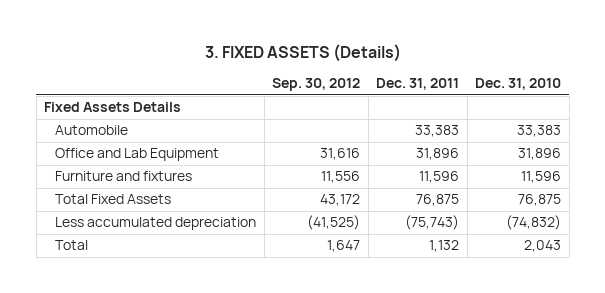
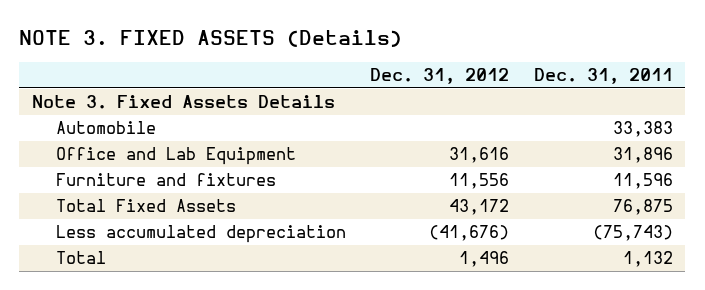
[204,43,401,62] 3. FIXED ASSETS (Details) -> [19,30,403,48] NOTE 3. FIXED ASSETS (Details)
[272,78,361,92] Sep. 30, 2012 -> none
[475,78,562,91] Dec. 31, 2010 -> none
none -> [370,67,510,84] Dec. 31, 2012
[44,102,182,113] Fixed Assets Details -> [31,95,335,110] Note 3. Fixed Assets Details

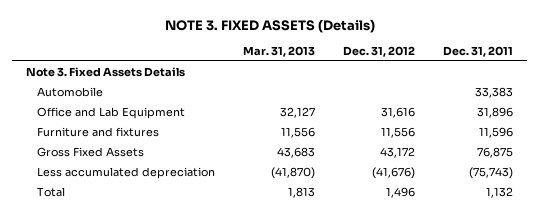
none -> [243,45,316,57] Mar. 31, 2013
[55,199,236,213] Total Fixed Assets -> [37,146,145,157] Gross Fixed Assets

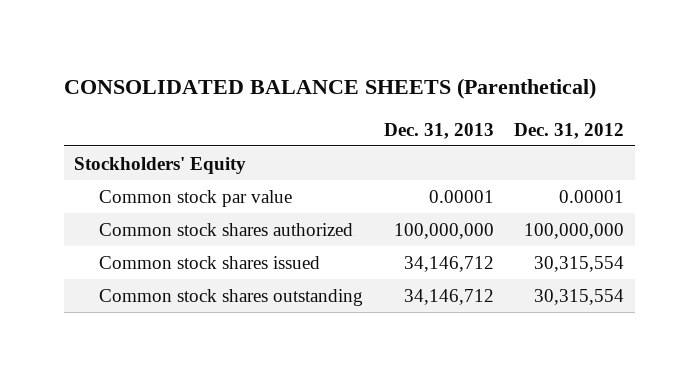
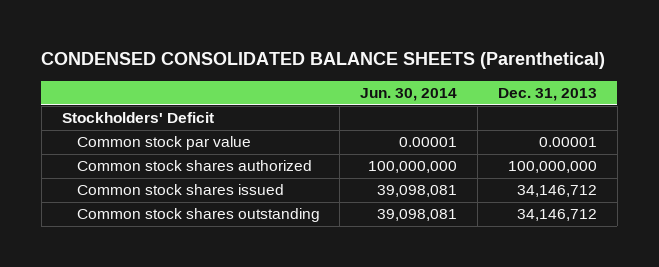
[64,77,597,99] CONSOLIDATED BALANCE SHEETS (Parenthetical) -> [41,52,606,70] CONDENSED CONSOLIDATED BALANCE SHEETS (Parenthetical)
[514,122,625,139] Dec. 31, 2012 -> none
none -> [360,88,458,102] Jun. 30, 2014
[74,156,247,174] Stockholders' Equity -> [61,112,214,124] Stockholders' Deficit

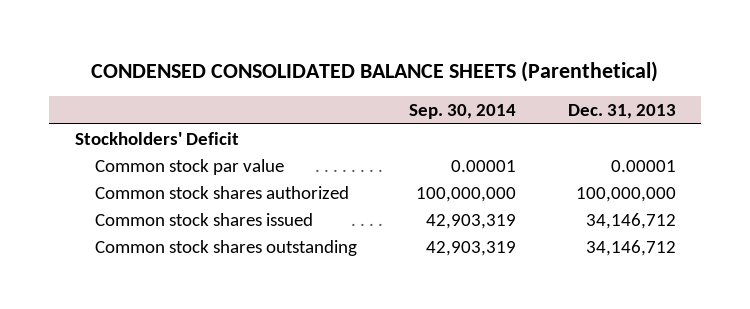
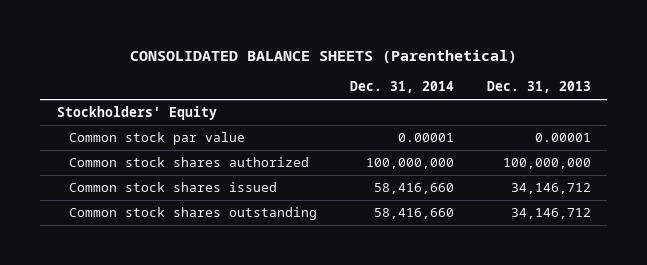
[91,60,659,82] CONDENSED CONSOLIDATED BALANCE SHEETS (Parenthetical) -> [129,49,517,63] CONSOLIDATED BALANCE SHEETS (Parenthetical)
[408,104,516,120] Sep. 30, 2014 -> none
none -> [350,81,455,94] Dec. 31, 2014
[74,131,239,145] Stockholders' Deficit -> [56,106,217,121] Stockholders' Equity

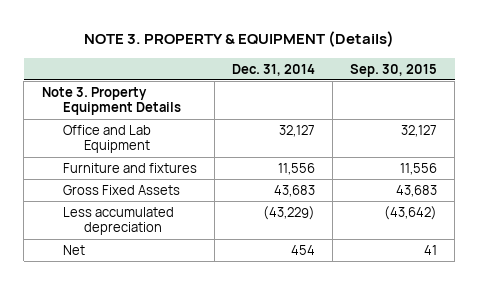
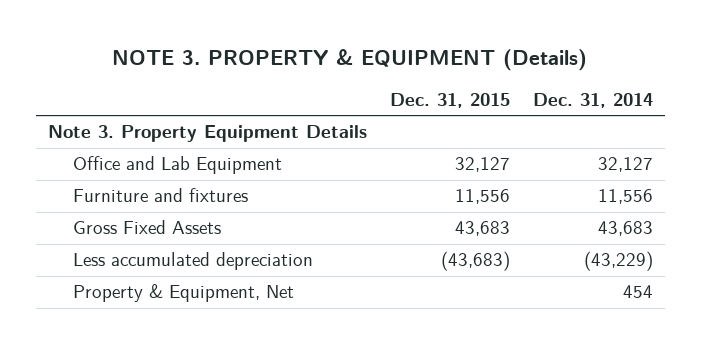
[349,63,437,77] Sep. 30, 2015 -> none
none -> [389,92,510,108] Dec. 31, 2015
[62,244,85,255] Net -> [73,284,295,303] Property & Equipment, Net

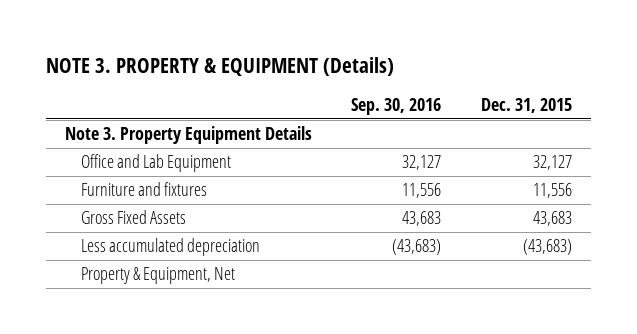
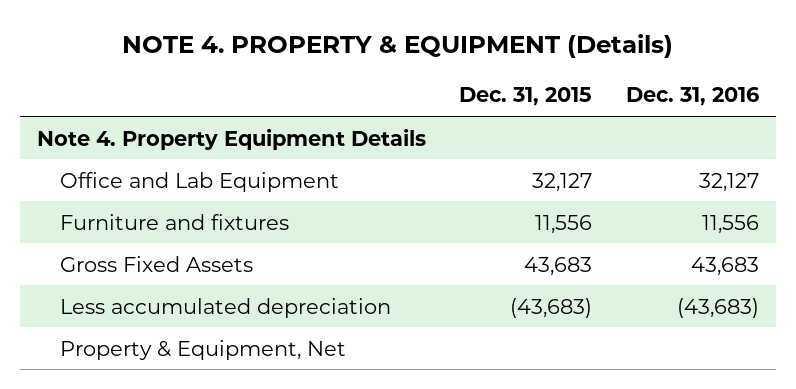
[45,57,394,77] NOTE 3. PROPERTY & EQUIPMENT (Details) -> [121,33,673,58] NOTE 4. PROPERTY & EQUIPMENT (Details)
[351,98,442,116] Sep. 30, 2016 -> none
none -> [626,87,760,107] Dec. 31, 2016
[65,126,313,145] Note 3. Property Equipment Details -> [36,128,426,150] Note 4. Property Equipment Details

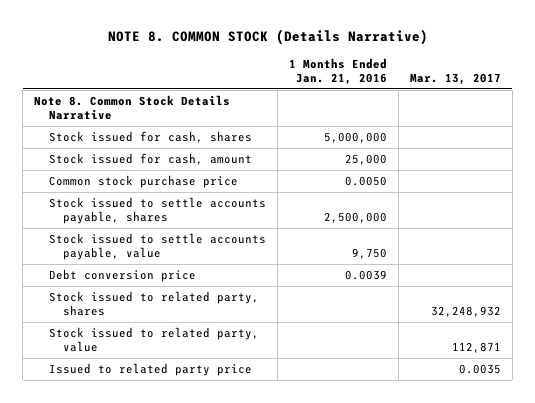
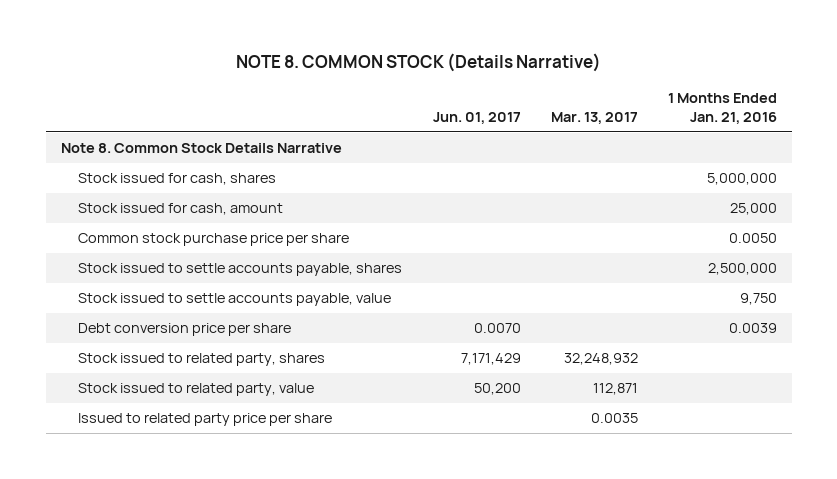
none -> [432,112,521,125] Jun. 01, 2017
[48,175,238,189] Common stock purchase price -> [78,233,350,247] Common stock purchase price per share
[48,269,196,283] Debt conversion price -> [78,323,292,337] Debt conversion price per share
[48,363,252,377] Issued to related party price -> [78,413,333,427] Issued to related party price per share

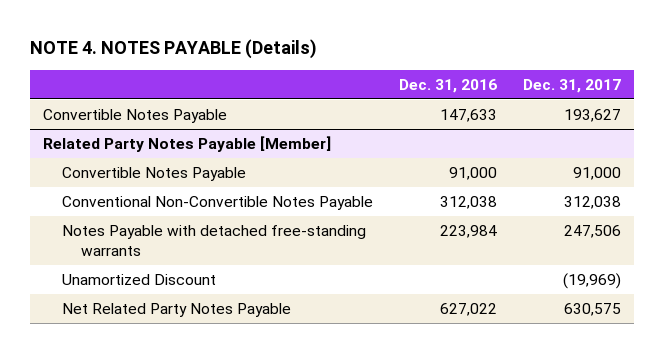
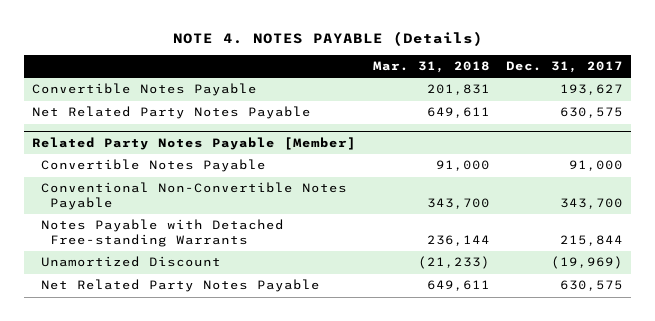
[399,78,498,93] Dec. 31, 2016 -> none
none -> [372,61,490,74] Mar. 31, 2018
none -> [32,106,312,120] Net Related Party Notes Payable
[564,196,622,210] 312,038 -> [559,197,623,209] 343,700
[61,225,366,257] Notes Payable with detached free-standing warrants -> [41,219,285,247] Notes Payable with Detached Free-standing Warrants
[564,225,622,239] 247,506 -> [559,234,623,246] 215,844

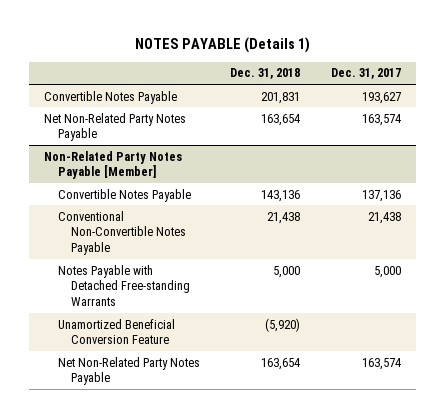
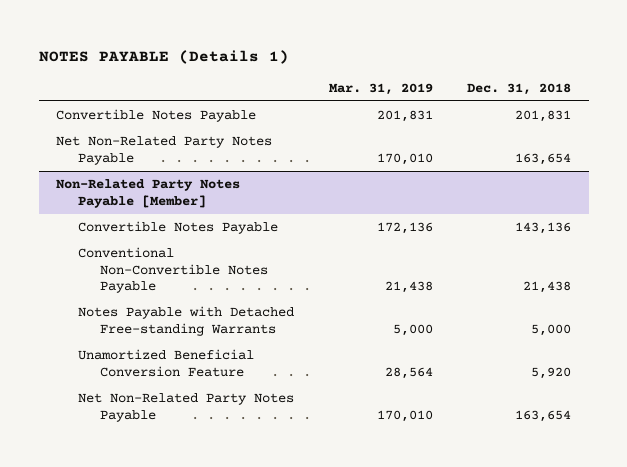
[330,68,401,80] Dec. 31, 2017 -> none
none -> [328,82,433,95] Mar. 31, 2019
[265,317,301,332] (5,920) -> [531,366,572,379] 5,920

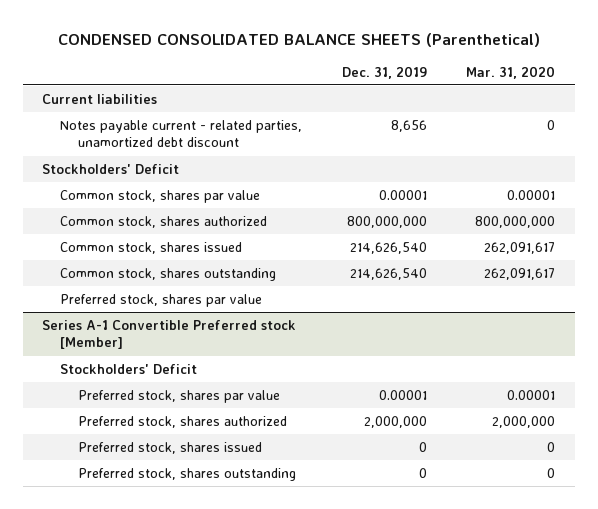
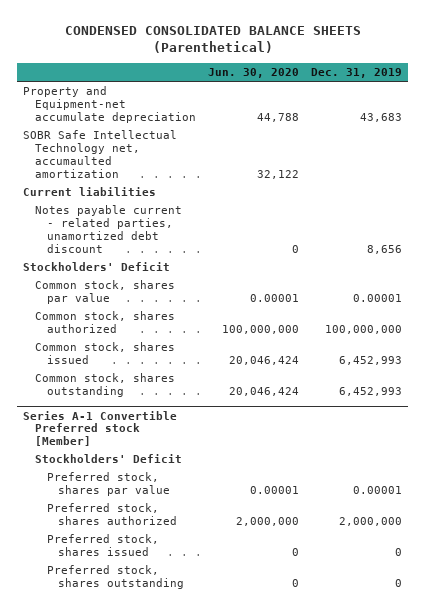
[466,65,556,79] Mar. 31, 2020 -> none
none -> [207,68,299,79] Jun. 30, 2020
none -> [23,86,196,123] Property and Equipment-net accumulate depreciation
none -> [23,130,178,178] SOBR Safe Intellectual Technology net, accumaulted amortization
[60,293,263,307] Preferred stock, shares par value -> none
[346,215,427,228] 800,000,000 -> [324,324,402,334] 100,000,000
[349,241,427,254] 214,626,540 -> [338,355,402,365] 6,452,993
[349,267,427,280] 214,626,540 -> [338,386,402,396] 6,452,993

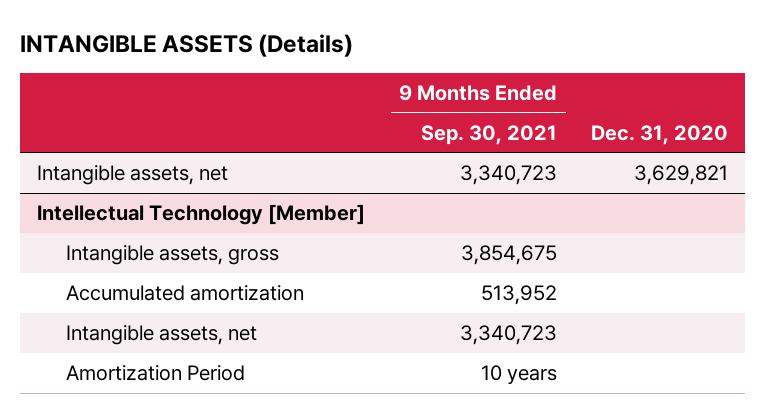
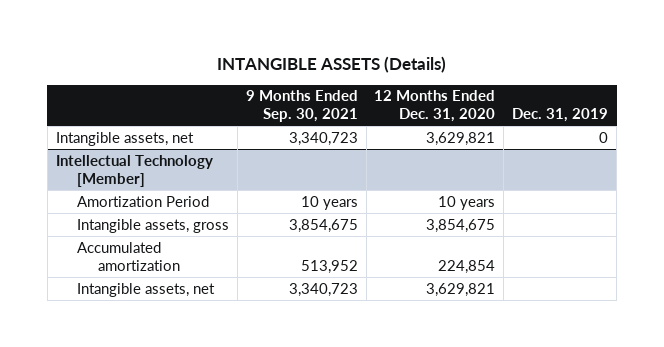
[591,124,729,145] Dec. 31, 2020 -> none
none -> [374,90,496,123] 12 Months Ended Dec. 31, 2020
none -> [512,108,609,123] Dec. 31, 2019
[66,365,246,382] Amortization Period -> [76,195,209,207] Amortization Period

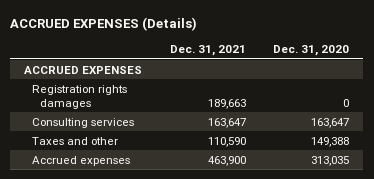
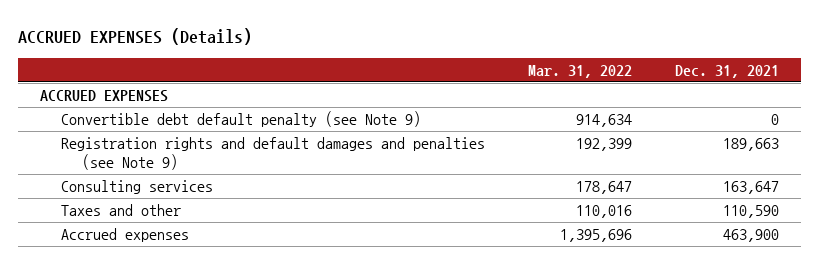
[273,45,350,57] Dec. 31, 2020 -> none
none -> [528,64,633,78] Mar. 31, 2022
none -> [60,111,421,128] Convertible debt default penalty (see Note 9)
[32,84,128,109] Registration rights damages -> [60,137,485,171] Registration rights and default damages and penalties (see Note 9)

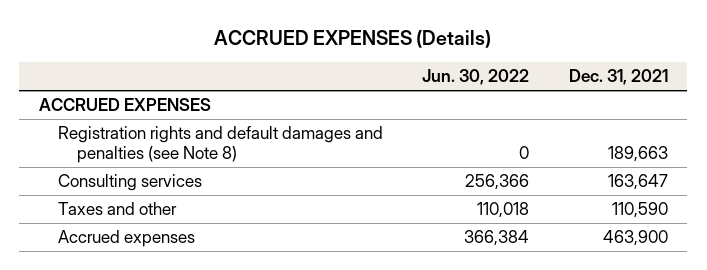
[528,64,633,78] Mar. 31, 2022 -> none
none -> [422,69,530,86] Jun. 30, 2022
[60,111,421,128] Convertible debt default penalty (see Note 9) -> none
[60,137,485,171] Registration rights and default damages and penalties (see Note 9) -> [58,126,384,163] Registration rights and default damages and penalties (see Note 8)

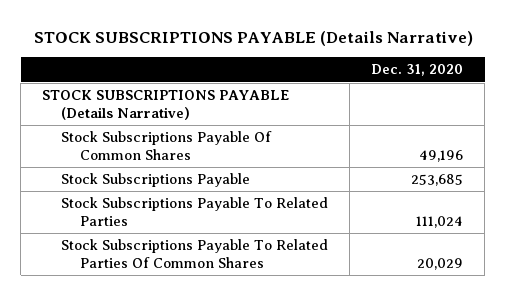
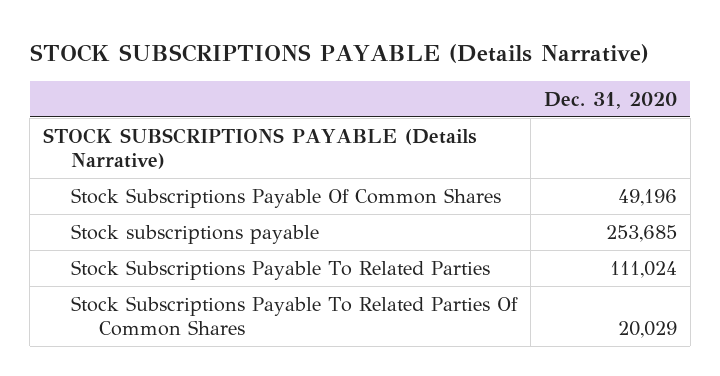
[61,173,251,188] Stock Subscriptions Payable -> [71,223,320,244] Stock subscriptions payable

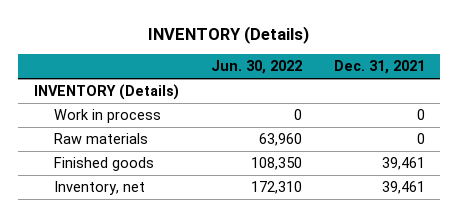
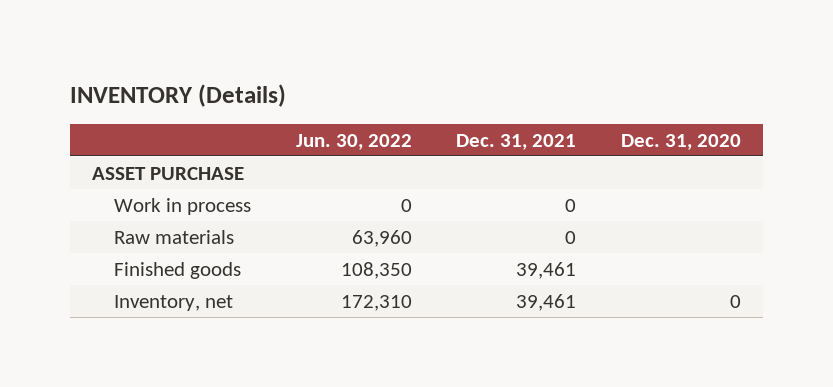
none -> [621,133,742,150] Dec. 31, 2020
[33,84,179,101] INVENTORY (Details) -> [91,166,244,180] ASSET PURCHASE

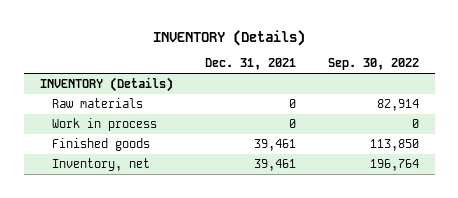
[295,133,412,150] Jun. 30, 2022 -> none
[621,133,742,150] Dec. 31, 2020 -> none
none -> [327,58,419,71] Sep. 30, 2022
[91,166,244,180] ASSET PURCHASE -> [39,77,173,93] INVENTORY (Details)
[114,197,252,215] Work in process -> [52,118,158,132] Work in process

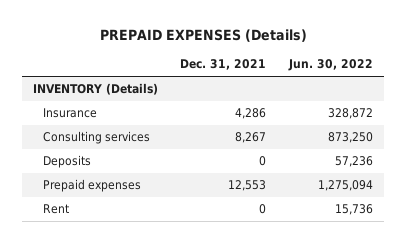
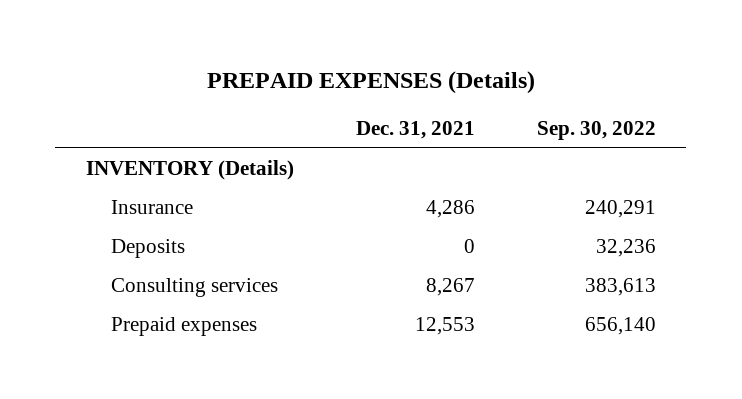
[287,59,373,72] Jun. 30, 2022 -> none
none -> [536,121,656,141] Sep. 30, 2022
[42,131,150,145] Consulting services -> [111,278,279,298] Consulting services
[42,204,69,215] Rent -> none

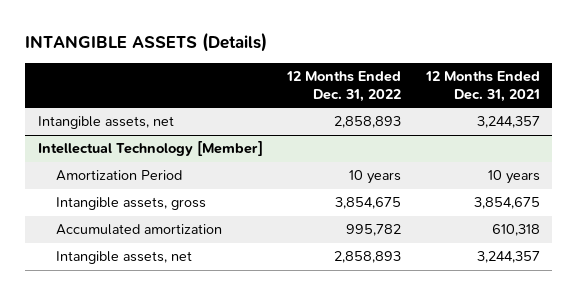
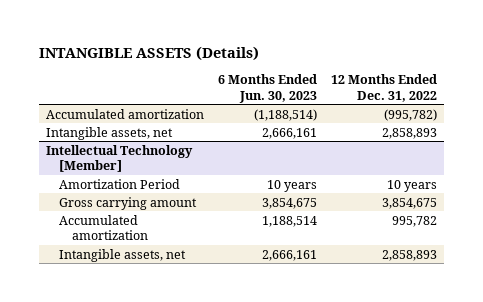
[425,71,541,102] 12 Months Ended Dec. 31, 2021 -> none
none -> [217,74,317,103] 6 Months Ended Jun. 30, 2023
none -> [45,108,204,119] Accumulated amortization
[56,197,207,211] Intangible assets, gross -> [58,196,197,210] Gross carrying amount

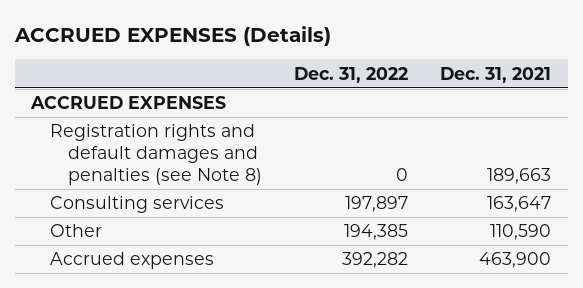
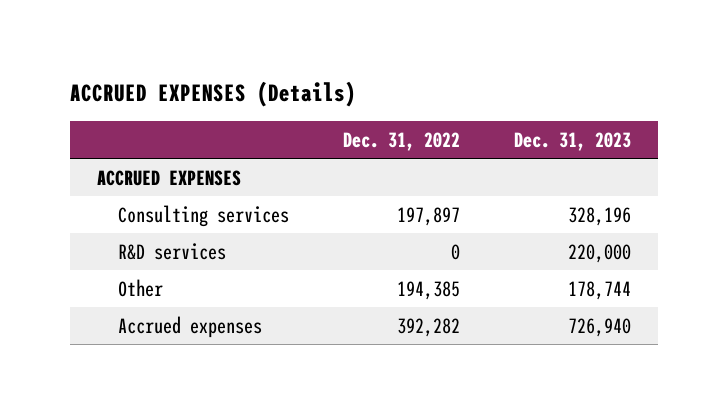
[440,66,552,83] Dec. 31, 2021 -> none
none -> [513,131,631,151] Dec. 31, 2023
[49,124,262,185] Registration rights and default damages and penalties (see Note 8) -> none
none -> [118,242,227,260] R&D services

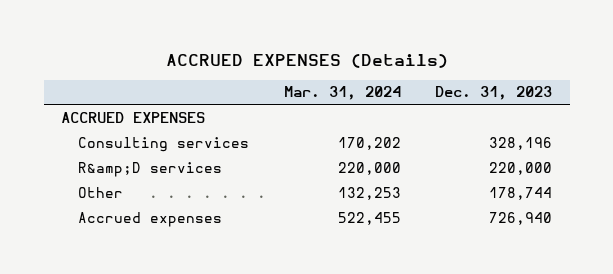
[342,131,460,151] Dec. 31, 2022 -> none
none -> [283,86,401,101] Mar. 31, 2024
[118,242,227,260] R&D services -> [78,161,223,177] R&amp;D services

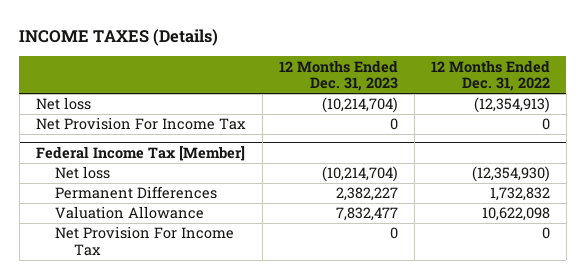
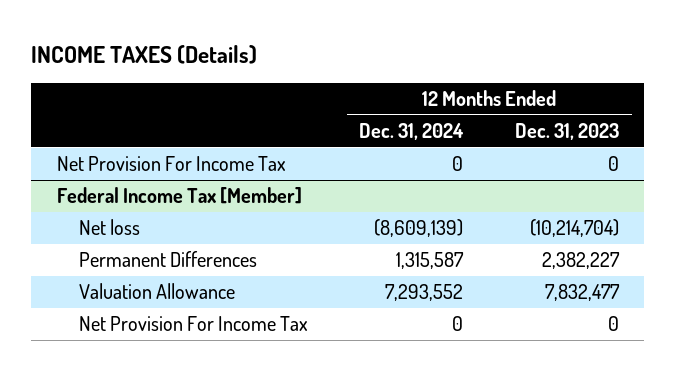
[430,59,550,92] 12 Months Ended Dec. 31, 2022 -> none
none -> [359,123,465,141] Dec. 31, 2024
[35,97,91,111] Net loss -> none

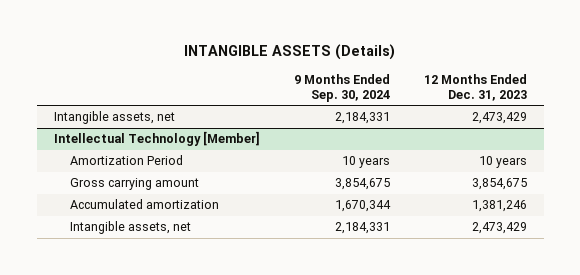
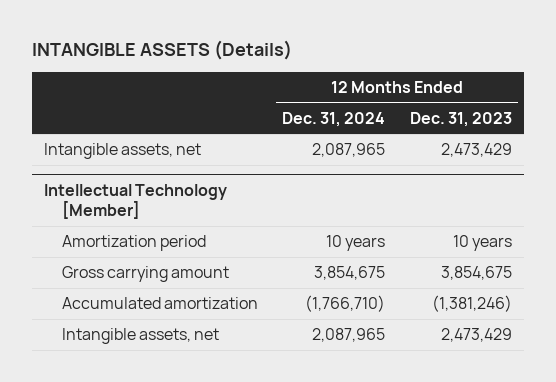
[293,73,390,102] 9 Months Ended Sep. 30, 2024 -> none
none -> [282,111,386,127] Dec. 31, 2024
[70,155,184,166] Amortization Period -> [61,235,206,252] Amortization period
[471,200,527,213] 1,381,246 -> [432,295,513,313] (1,381,246)

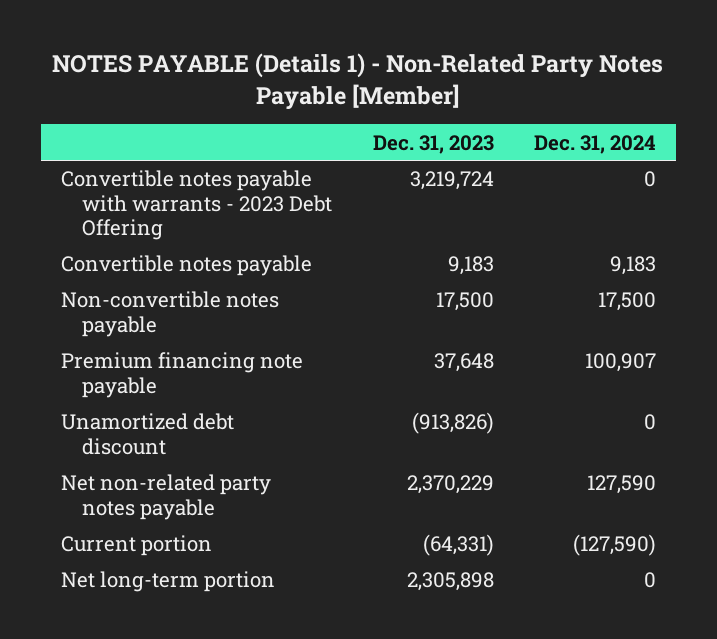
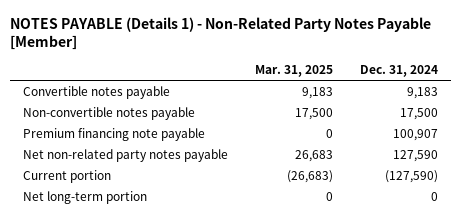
[372,134,494,154] Dec. 31, 2023 -> none
none -> [255,65,334,78] Mar. 31, 2025
[60,170,333,240] Convertible notes payable with warrants - 2023 Debt Offering -> none
[60,413,234,455] Unamortized debt discount -> none

